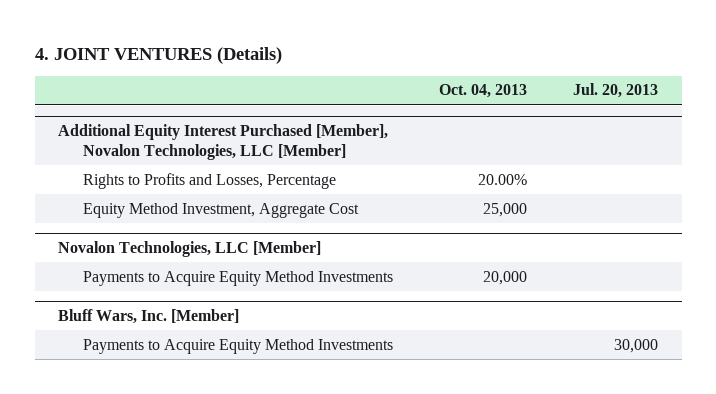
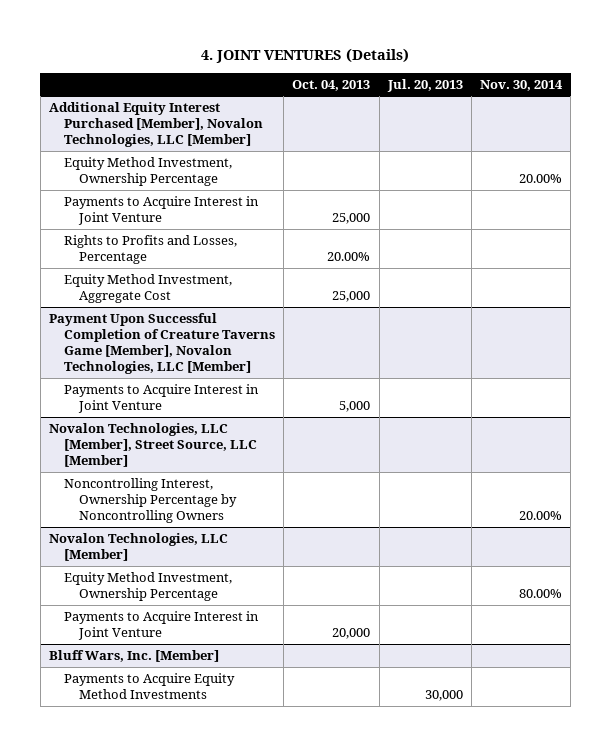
none -> [480,79,564,91] Nov. 30, 2014
none -> [63,156,232,186] Equity Method Investment, Ownership Percentage
none -> [63,195,259,225] Payments to Acquire Interest in Joint Venture
none -> [48,312,275,374] Payment Upon Successful Completion of Creature Taverns Game [Member], Novalon Technologies, LLC [Member]
none -> [63,383,259,413] Payments to Acquire Interest in Joint Venture
none -> [48,422,257,467] Novalon Technologies, LLC [Member], Street Source, LLC [Member]
none -> [63,477,238,523] Noncontrolling Interest, Ownership Percentage by Noncontrolling Owners
[82,270,393,286] Payments to Acquire Equity Method Investments -> none
none -> [63,571,232,601] Equity Method Investment, Ownership Percentage
none -> [63,610,259,640] Payments to Acquire Interest in Joint Venture

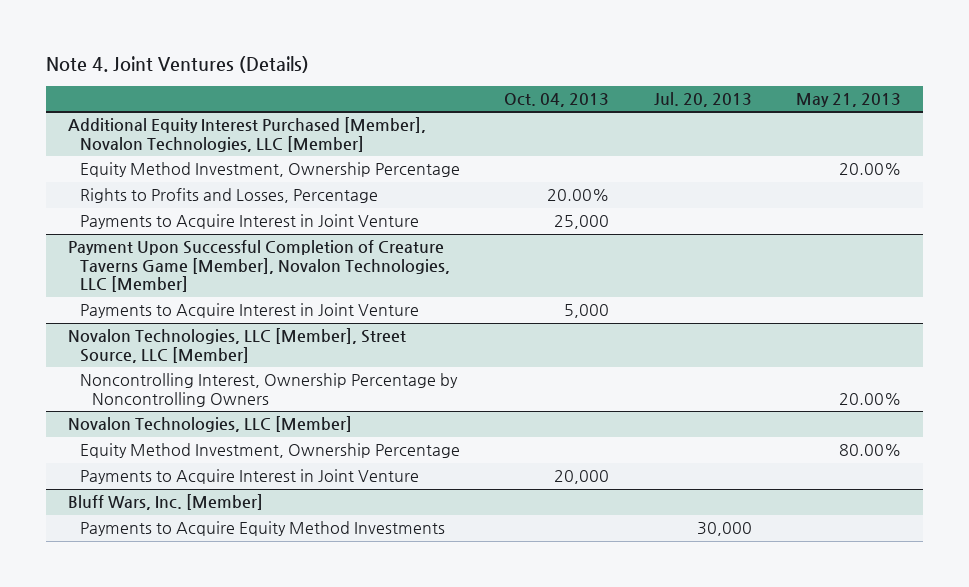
[201,47,410,63] 4. JOINT VENTURES (Details) -> [46,56,310,74] Note 4. Joint Ventures (Details)
[480,79,564,91] Nov. 30, 2014 -> none
none -> [795,93,901,108] May 21, 2013
[63,273,232,303] Equity Method Investment, Aggregate Cost -> none
[63,195,259,225] Payments to Acquire Interest in Joint Venture -> [80,214,420,230] Payments to Acquire Interest in Joint Venture

